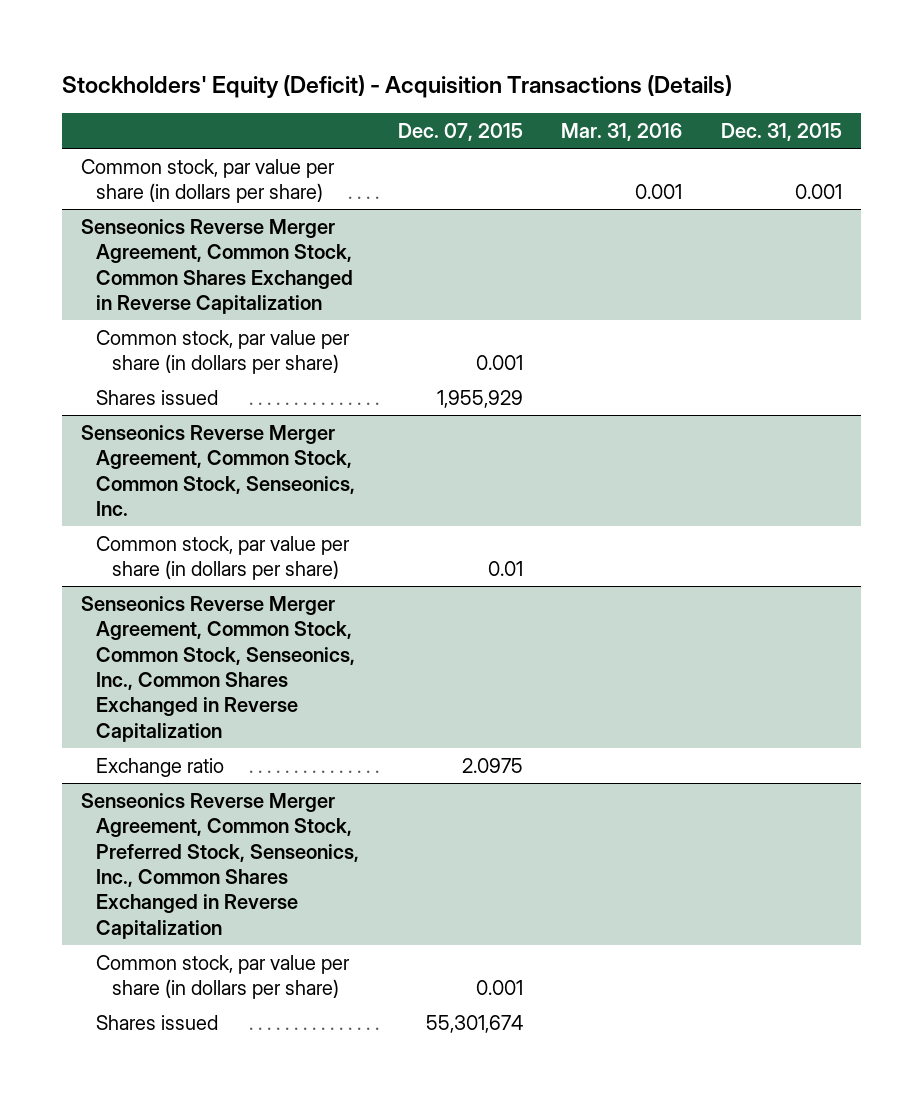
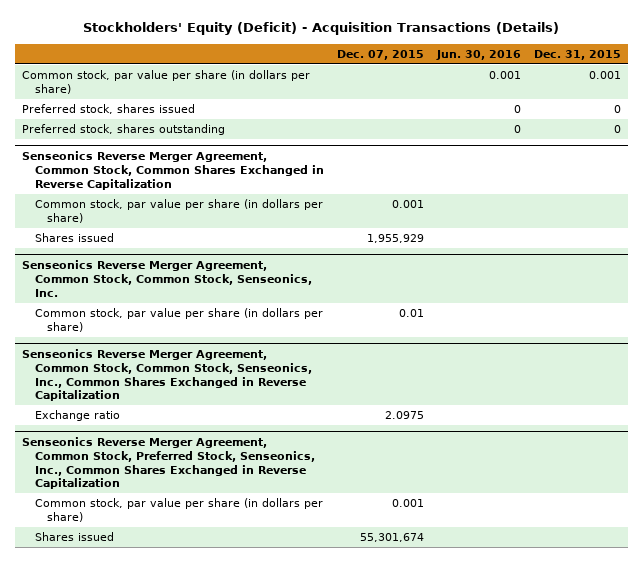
[561,122,683,141] Mar. 31, 2016 -> none
none -> [435,49,521,60] Jun. 30, 2016
none -> [21,104,195,115] Preferred stock, shares issued
none -> [21,124,225,136] Preferred stock, shares outstanding

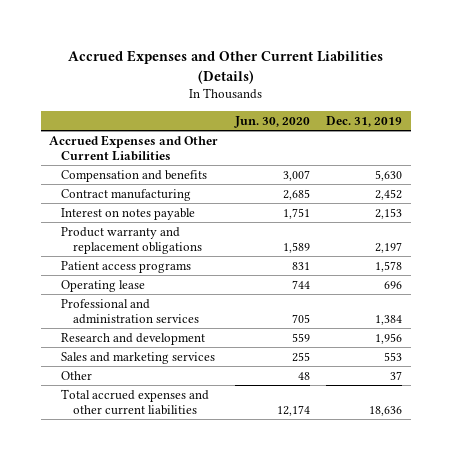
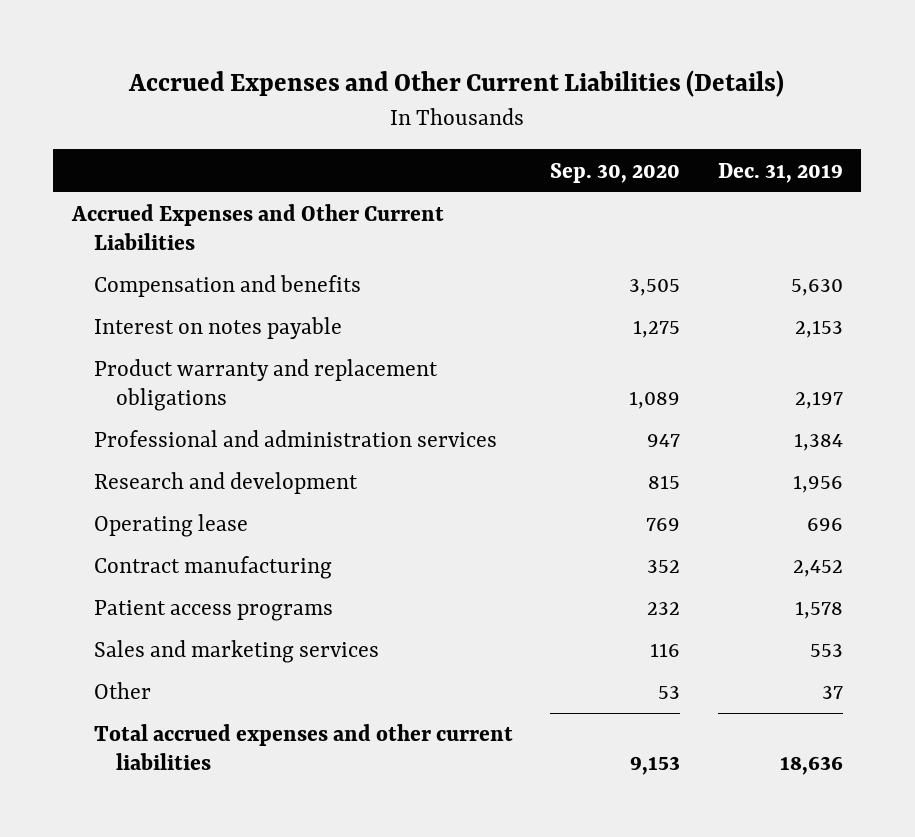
[233,115,310,128] Jun. 30, 2020 -> none
none -> [550,162,681,183] Sep. 30, 2020
[61,279,146,292] Operating lease -> [93,514,248,538] Operating lease
[61,188,192,201] Contract manufacturing -> [93,556,332,580] Contract manufacturing
[61,260,192,273] Patient access programs -> [93,600,333,622] Patient access programs

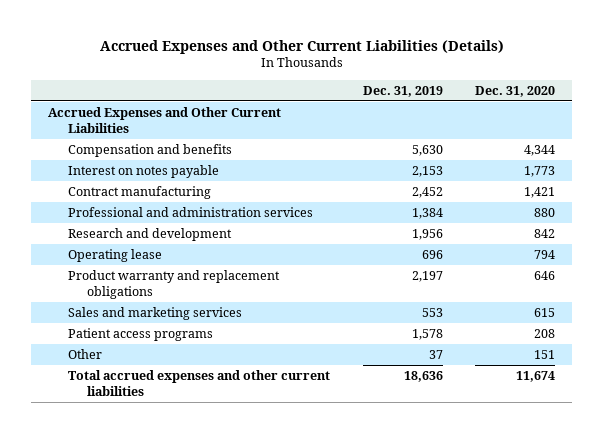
[550,162,681,183] Sep. 30, 2020 -> none
none -> [475,85,556,97] Dec. 31, 2020
[93,556,332,580] Contract manufacturing -> [67,186,211,200] Contract manufacturing
[93,359,438,411] Product warranty and replacement obligations -> [67,270,280,299] Product warranty and replacement obligations
[93,600,333,622] Patient access programs -> [67,328,213,342] Patient access programs

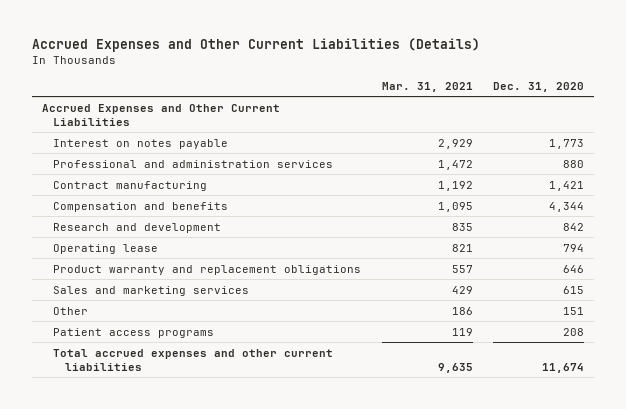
[362,85,443,97] Dec. 31, 2019 -> none
none -> [381,81,473,92] Mar. 31, 2021
[67,186,211,200] Contract manufacturing -> [53,180,208,191] Contract manufacturing
[67,144,232,158] Compensation and benefits -> [53,201,229,212] Compensation and benefits
[67,328,213,342] Patient access programs -> [53,327,215,338] Patient access programs

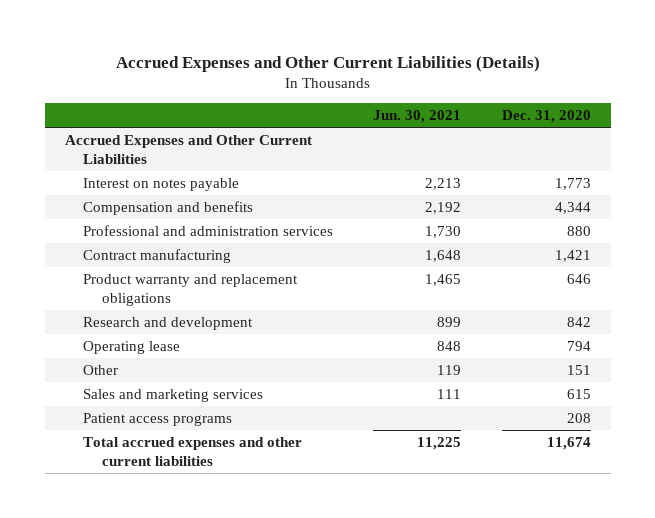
[381,81,473,92] Mar. 31, 2021 -> none
none -> [373,109,462,123] Jun. 30, 2021
[53,201,229,212] Compensation and benefits -> [83,201,254,216] Compensation and benefits
[53,264,362,275] Product warranty and replacement obligations -> [83,274,299,306] Product warranty and replacement obligations
[53,285,250,296] Sales and marketing services -> [83,389,264,403] Sales and marketing services

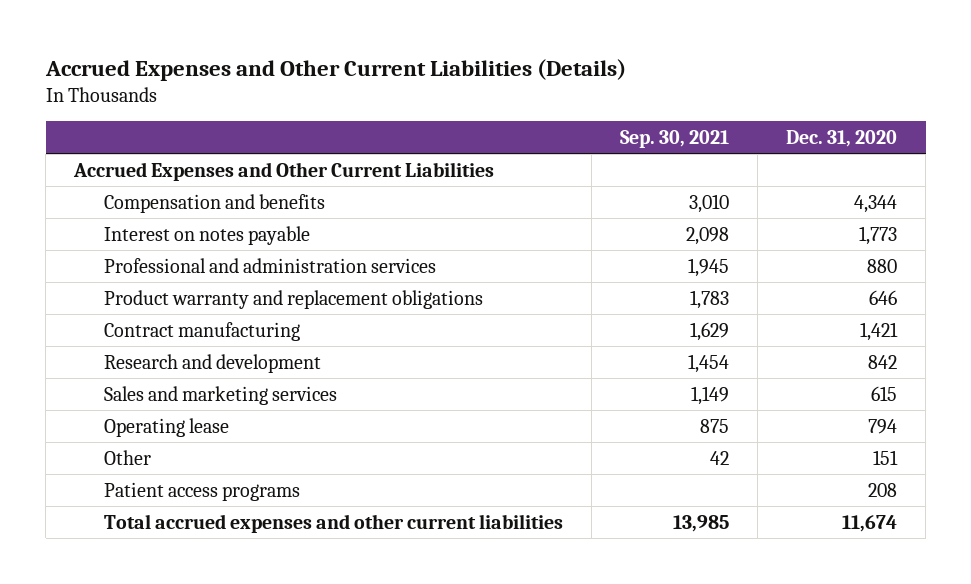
[373,109,462,123] Jun. 30, 2021 -> none
none -> [620,129,730,148] Sep. 30, 2021
[83,178,240,192] Interest on notes payable -> [104,225,311,245] Interest on notes payable
[83,249,232,264] Contract manufacturing -> [104,321,301,341] Contract manufacturing
[83,389,264,403] Sales and marketing services -> [104,385,338,405] Sales and marketing services

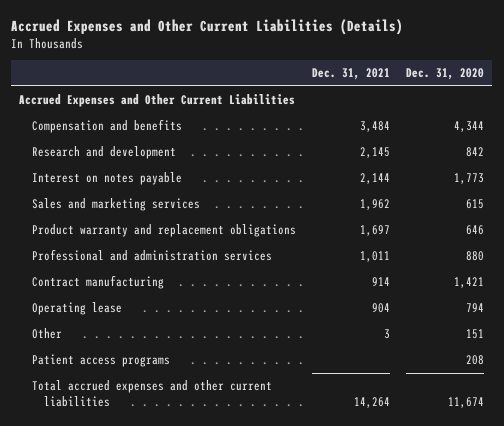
[620,129,730,148] Sep. 30, 2021 -> none
none -> [311,68,390,81] Dec. 31, 2021
[104,353,322,373] Research and development -> [31,146,176,160] Research and development
[104,385,338,405] Sales and marketing services -> [31,198,200,212] Sales and marketing services
[104,257,437,273] Professional and administration services -> [31,249,272,262] Professional and administration services

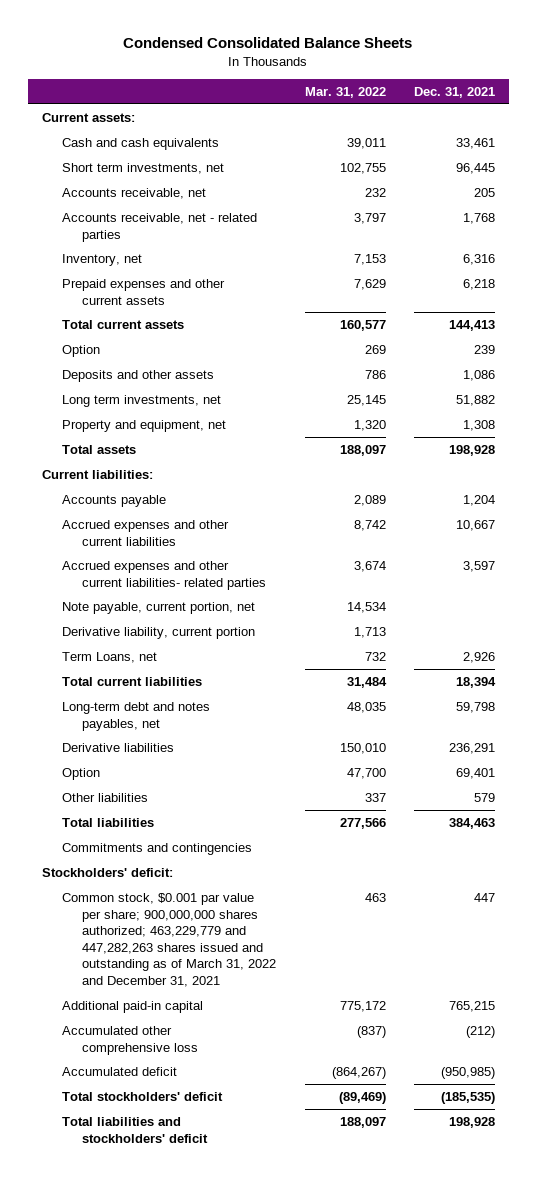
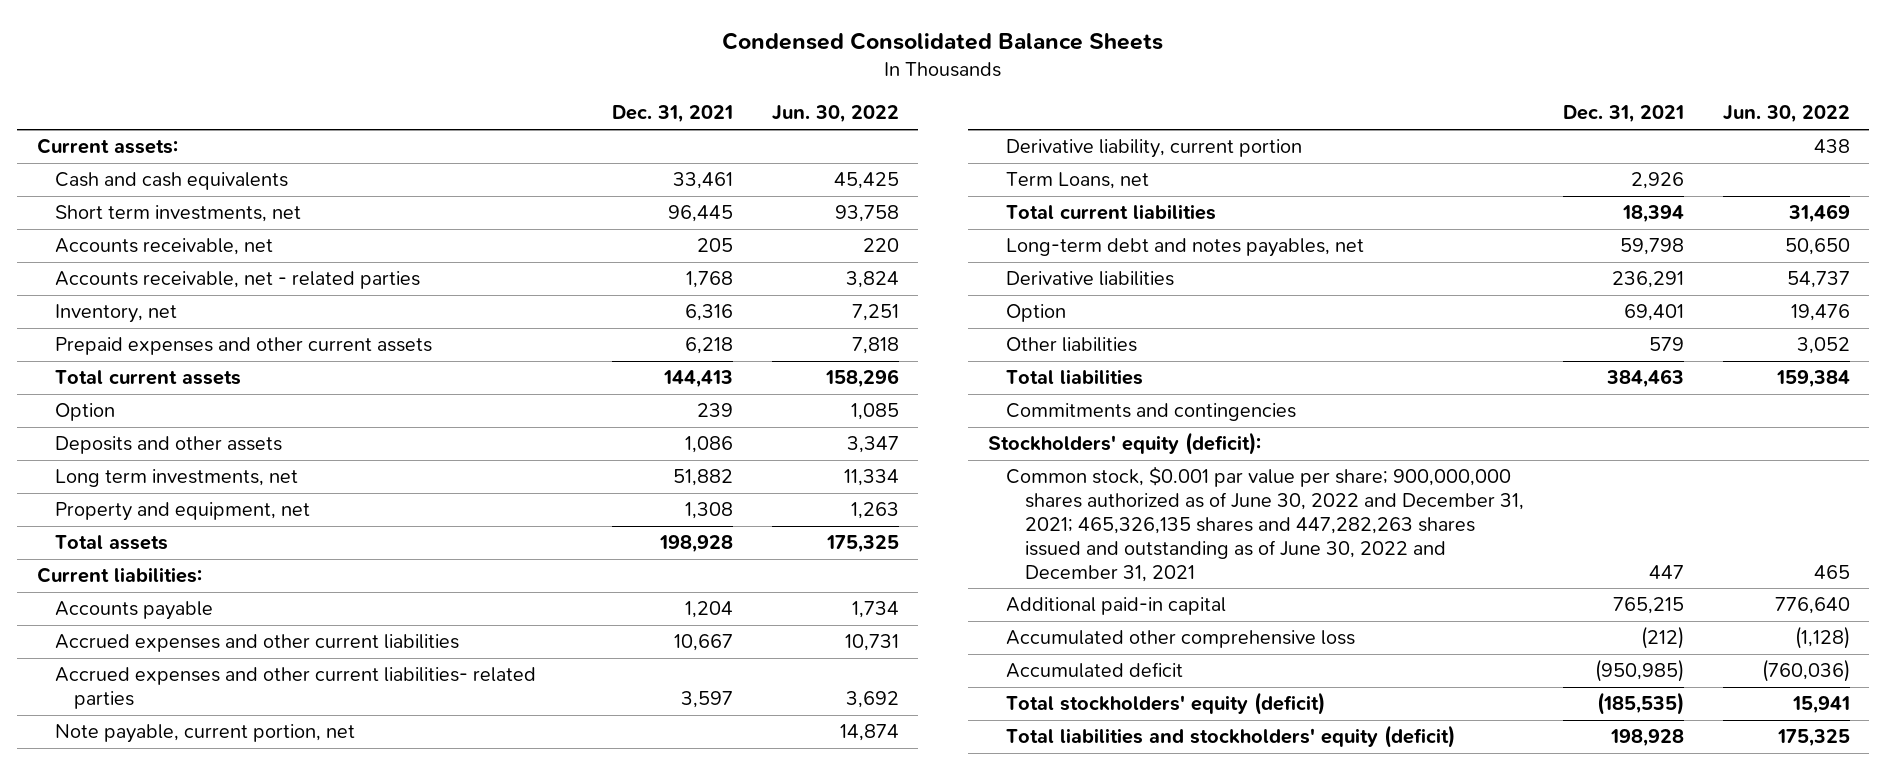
[304,87,386,99] Mar. 31, 2022 -> none
none -> [771,105,899,124] Jun. 30, 2022
[41,867,173,877] Stockholders' deficit: -> [987,432,1261,456] Stockholders' equity (deficit):
[62,892,277,988] Common stock, $0.001 par value per share; 900,000,000 shares authorized; 463,229,779 and 447,282,263 shares issued and outstanding as of March 31, 2022 and December 31, 2021 -> [1006,466,1525,582] Common stock, $0.001 par value per share; 900,000,000 shares authorized as of June 30, 2022 and December 31, 2021; 465,326,135 shares and 447,282,263 shares issued and outstanding as of June 30, 2022 and December 31, 2021
[62,1091,224,1101] Total stockholders' deficit -> [1006,692,1326,716] Total stockholders' equity (deficit)
[62,1116,209,1143] Total liabilities and stockholders' deficit -> [1006,725,1456,749] Total liabilities and stockholders' equity (deficit)

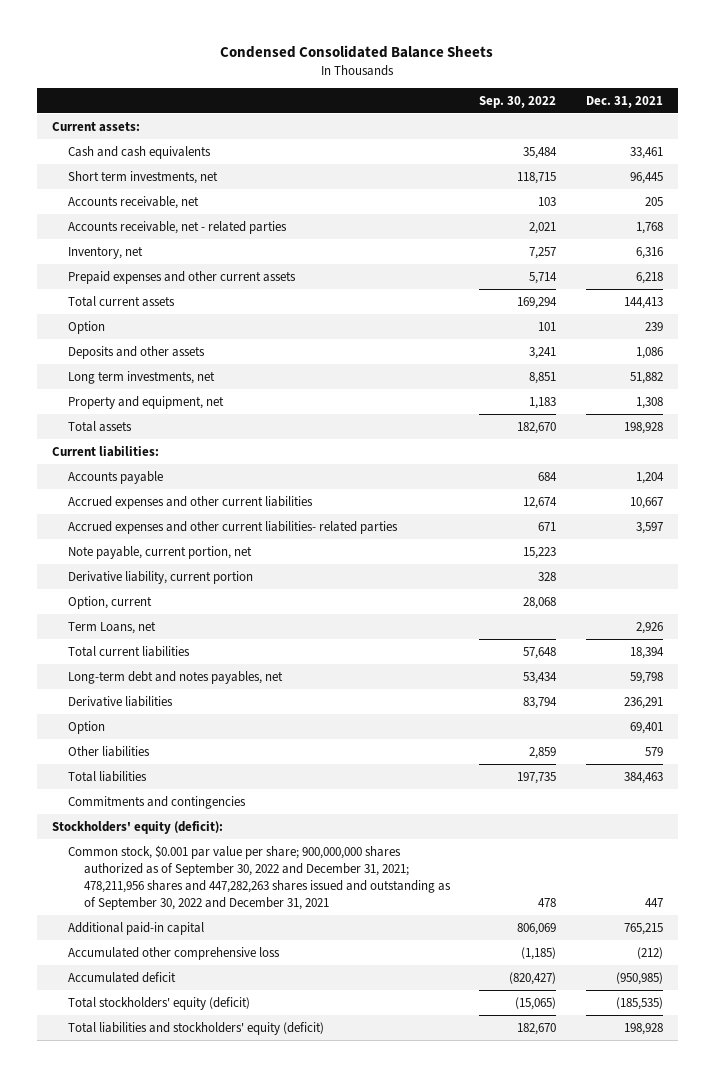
[771,105,899,124] Jun. 30, 2022 -> none
none -> [479,96,557,109] Sep. 30, 2022
none -> [67,595,152,609] Option, current
[1006,466,1525,582] Common stock, $0.001 par value per share; 900,000,000 shares authorized as of June 30, 2022 and December 31, 2021; 465,326,135 shares and 447,282,263 shares issued and outstanding as of June 30, 2022 and December 31, 2021 -> [67,844,451,911] Common stock, $0.001 par value per share; 900,000,000 shares authorized as of September 30, 2022 and December 31, 2021; 478,211,956 shares and 447,282,263 shares issued and outstanding as of September 30, 2022 and December 31, 2021

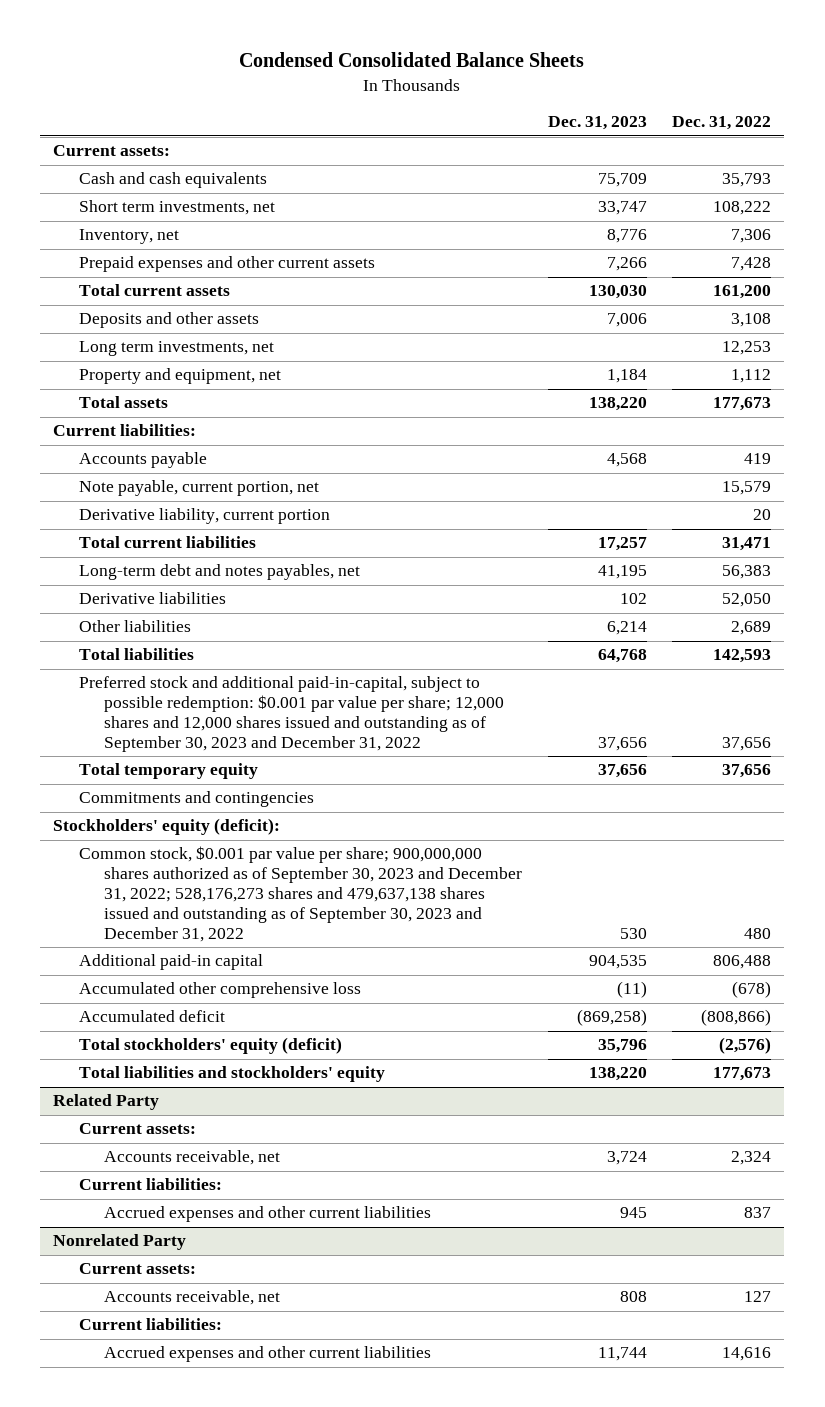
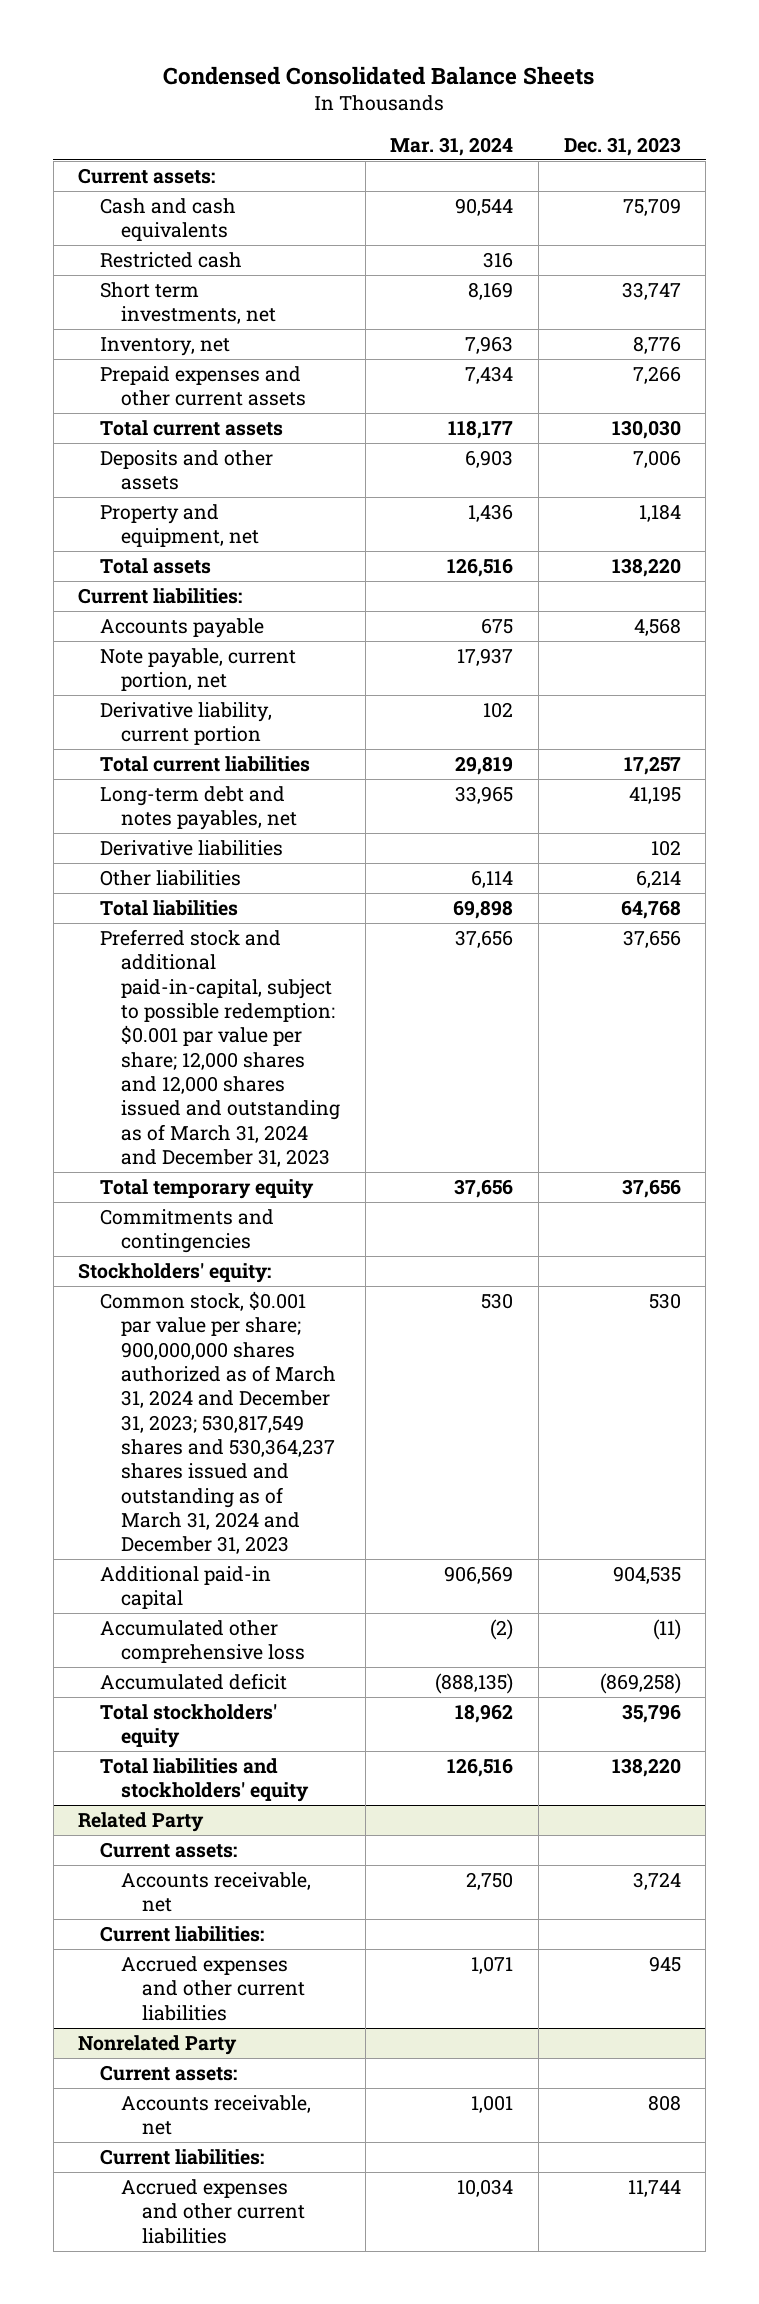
[672,116,772,131] Dec. 31, 2022 -> none
none -> [390,136,514,156] Mar. 31, 2024
none -> [99,252,242,269] Restricted cash
[78,341,274,357] Long term investments, net -> none
[78,676,505,753] Preferred stock and additional paid-in-capital, subject to possible redemption: $0.001 par value per share; 12,000 shares and 12,000 shares issued and outstanding as of September 30, 2023 and December 31, 2022 -> [99,929,340,1167] Preferred stock and additional paid-in-capital, subject to possible redemption: $0.001 par value per share; 12,000 shares and 12,000 shares issued and outstanding as of March 31, 2024 and December 31, 2023
[53,818,281,836] Stockholders' equity (deficit): -> [78,1263,272,1284] Stockholders' equity:
[78,846,523,943] Common stock, $0.001 par value per share; 900,000,000 shares authorized as of September 30, 2023 and December 31, 2022; 528,176,273 shares and 479,637,138 shares issued and outstanding as of September 30, 2023 and December 31, 2022 -> [99,1291,336,1555] Common stock, $0.001 par value per share; 900,000,000 shares authorized as of March 31, 2024 and December 31, 2023; 530,817,549 shares and 530,364,237 shares issued and outstanding as of March 31, 2024 and December 31, 2023
[78,1037,342,1055] Total stockholders' equity (deficit) -> [99,1704,277,1749] Total stockholders' equity

